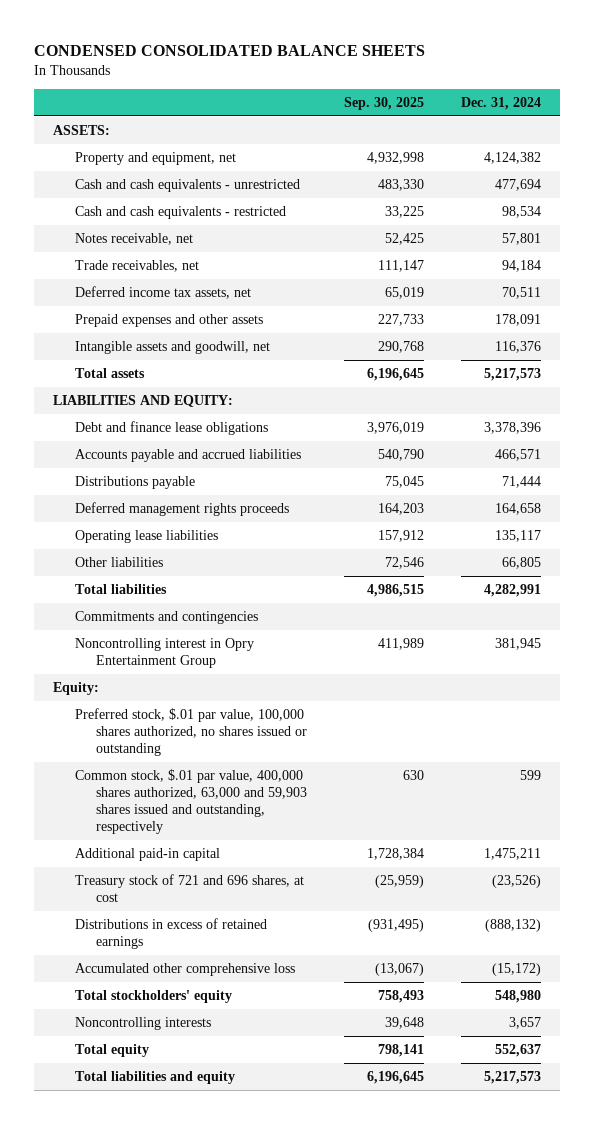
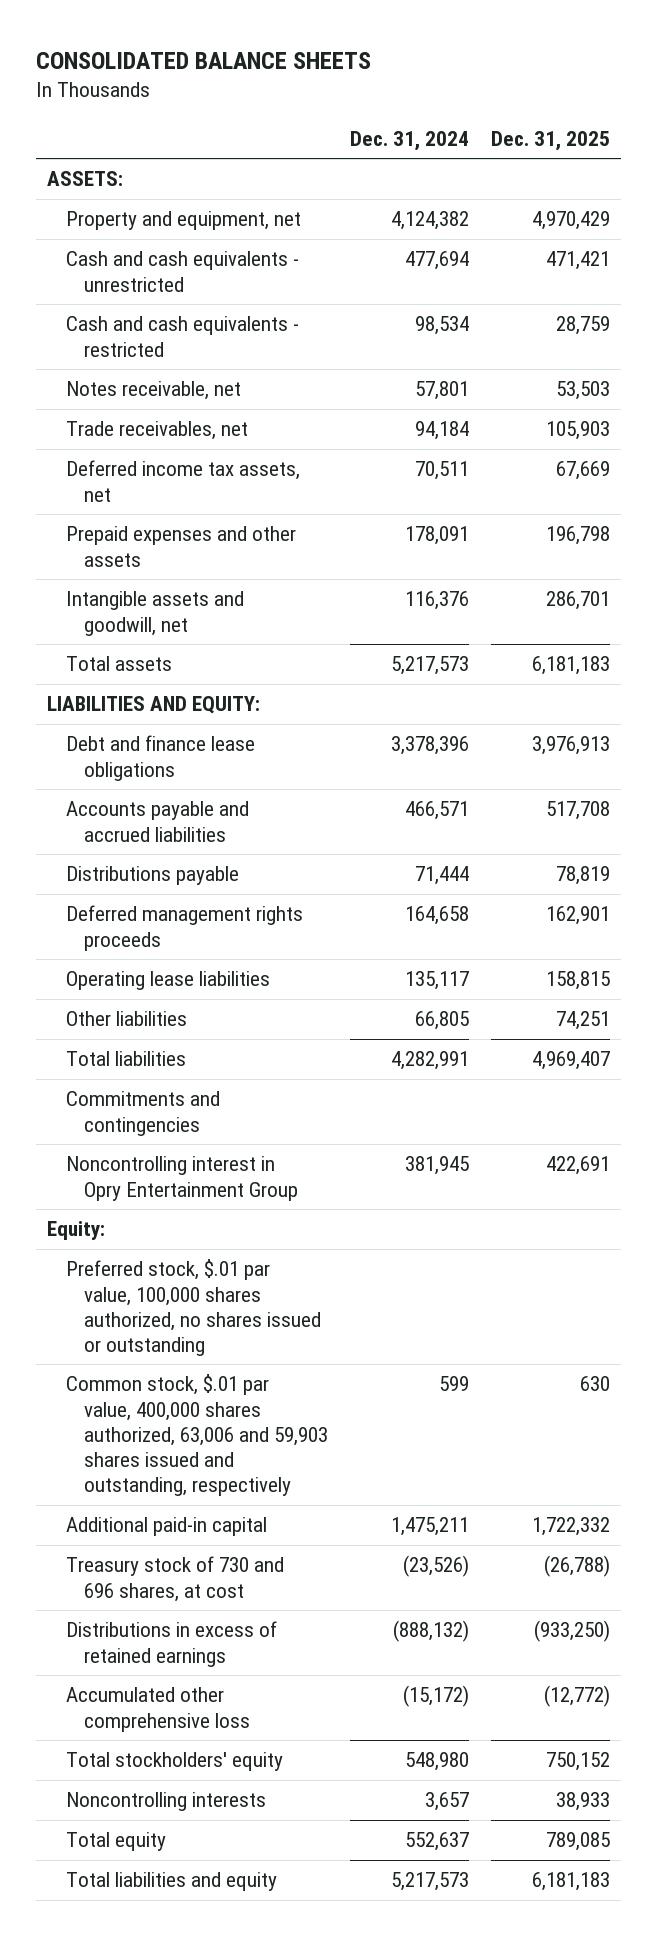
[34,45,426,57] CONDENSED CONSOLIDATED BALANCE SHEETS -> [36,51,372,69] CONSOLIDATED BALANCE SHEETS
[344,97,425,111] Sep. 30, 2025 -> none
none -> [491,130,611,151] Dec. 31, 2025
[74,768,308,835] Common stock, $.01 par value, 400,000 shares authorized, 63,000 and 59,903 shares issued and outstanding, respectively -> [65,1374,329,1497] Common stock, $.01 par value, 400,000 shares authorized, 63,006 and 59,903 shares issued and outstanding, respectively
[74,873,304,903] Treasury stock of 721 and 696 shares, at cost -> [65,1556,284,1602] Treasury stock of 730 and 696 shares, at cost

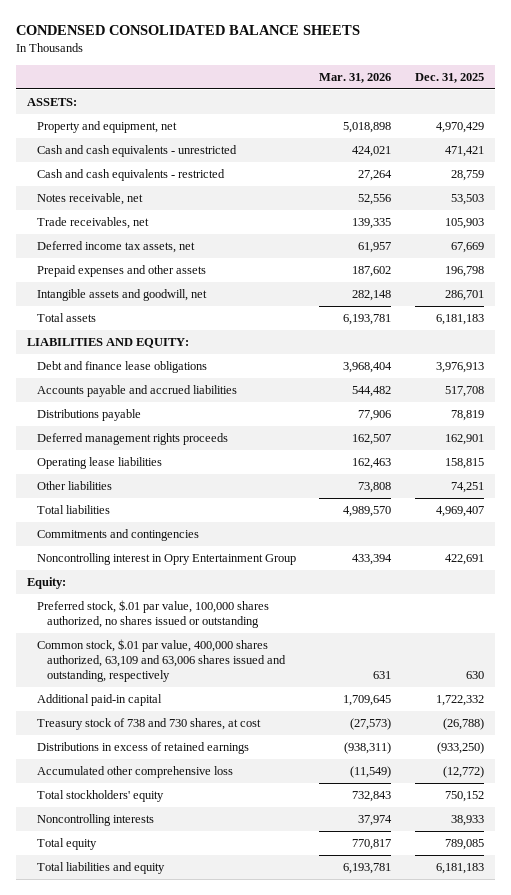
[36,51,372,69] CONSOLIDATED BALANCE SHEETS -> [15,25,360,36] CONDENSED CONSOLIDATED BALANCE SHEETS
[350,130,470,151] Dec. 31, 2024 -> none
none -> [319,72,392,83] Mar. 31, 2026
[65,1374,329,1497] Common stock, $.01 par value, 400,000 shares authorized, 63,006 and 59,903 shares issued and outstanding, respectively -> [37,638,286,683] Common stock, $.01 par value, 400,000 shares authorized, 63,109 and 63,006 shares issued and outstanding, respectively
[65,1556,284,1602] Treasury stock of 730 and 696 shares, at cost -> [37,717,262,730] Treasury stock of 738 and 730 shares, at cost

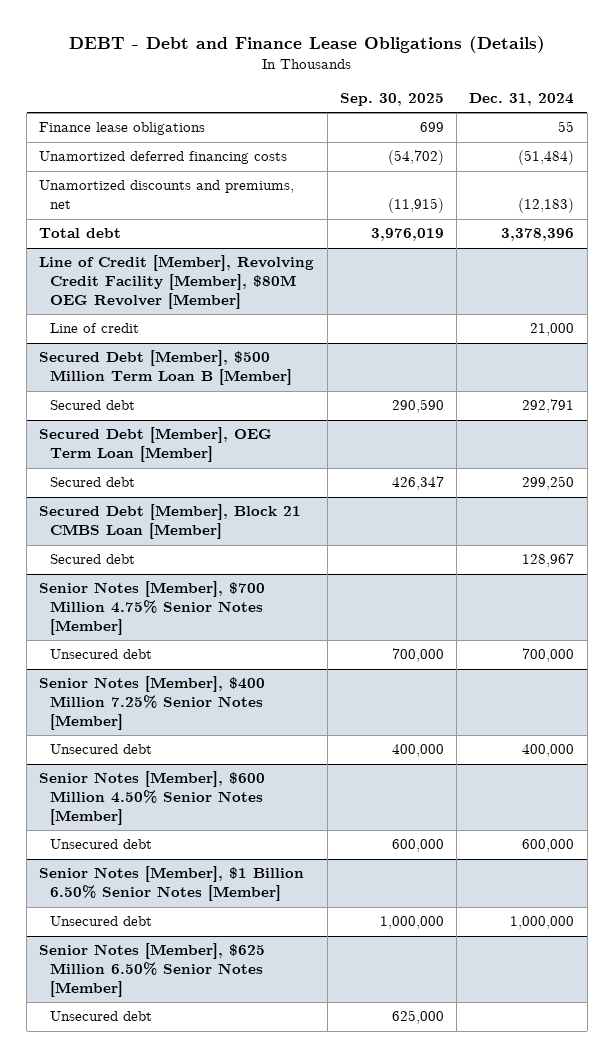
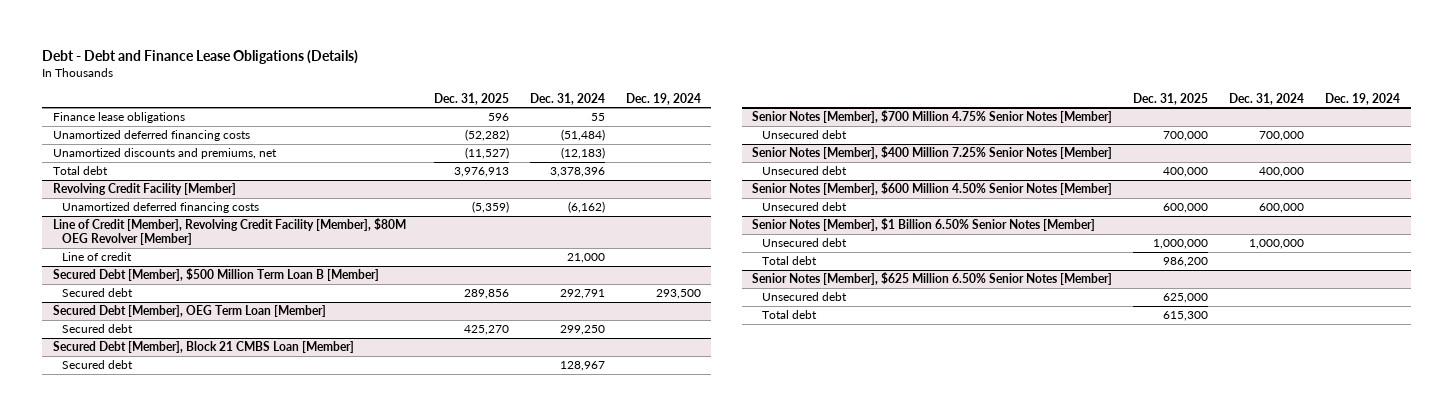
[68,36,545,54] DEBT - Debt and Finance Lease Obligations (Details) -> [42,50,359,65] Debt - Debt and Finance Lease Obligations (Details)
[339,92,444,106] Sep. 30, 2025 -> none
none -> [433,92,509,105] Dec. 31, 2025
none -> [625,92,701,105] Dec. 19, 2024
none -> [52,183,236,196] Revolving Credit Facility [Member]
none -> [62,202,260,214] Unamortized deferred financing costs
none -> [761,256,817,266] Total debt
none -> [761,310,817,320] Total debt

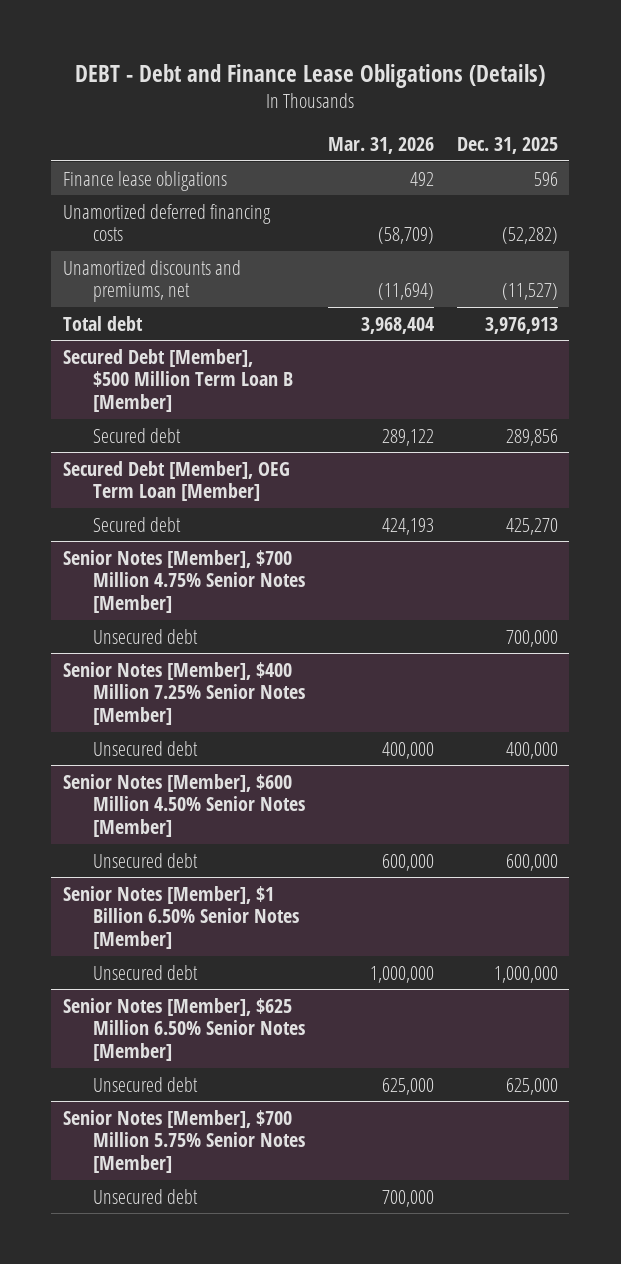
[42,50,359,65] Debt - Debt and Finance Lease Obligations (Details) -> [75,63,546,88] DEBT - Debt and Finance Lease Obligations (Details)
[529,92,605,105] Dec. 31, 2024 -> none
[625,92,701,105] Dec. 19, 2024 -> none
none -> [327,137,434,155] Mar. 31, 2026
[52,183,236,196] Revolving Credit Facility [Member] -> none
[62,202,260,214] Unamortized deferred financing costs -> none
[52,218,406,246] Line of Credit [Member], Revolving Credit Facility [Member], $80M OEG Revolver [Member] -> none
[62,252,133,262] Line of credit -> none
[52,341,354,354] Secured Debt [Member], Block 21 CMBS Loan [Member] -> none
[62,360,134,370] Secured debt -> none
[761,256,817,266] Total debt -> none
[761,310,817,320] Total debt -> none
none -> [62,1109,305,1174] Senior Notes [Member], $700 Million 5.75% Senior Notes [Member]
none -> [92,1188,198,1204] Unsecured debt

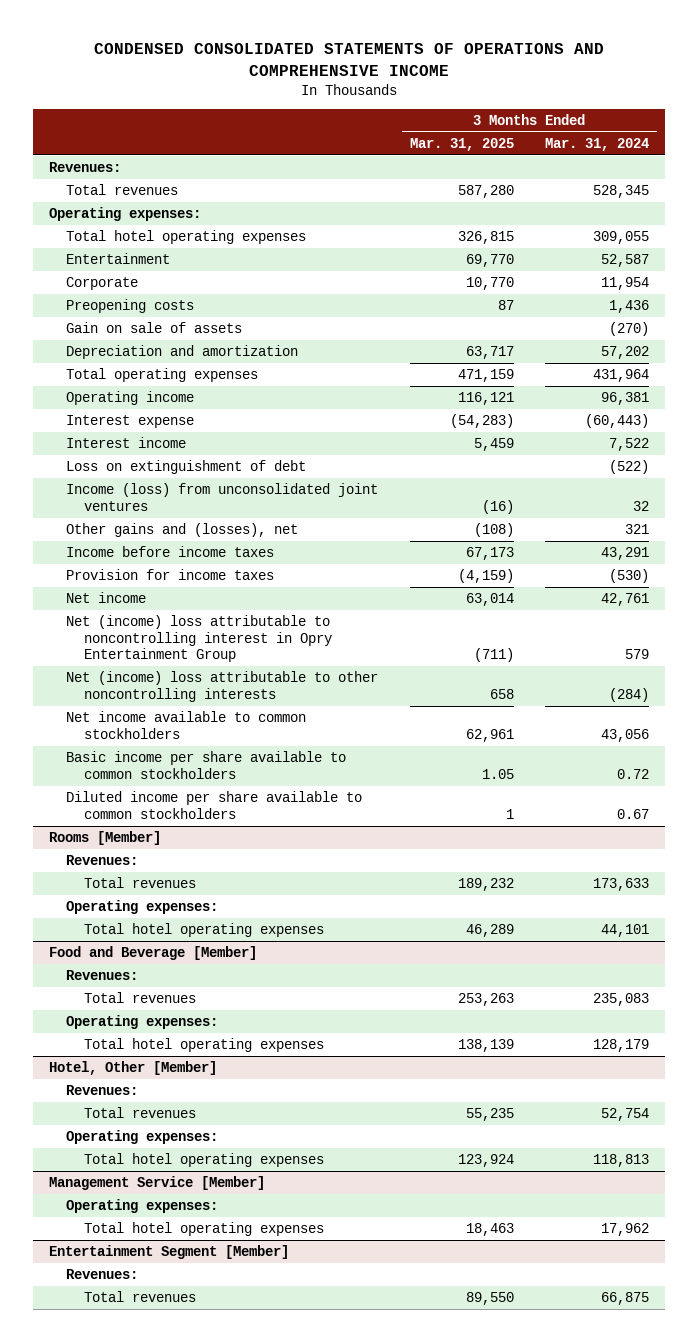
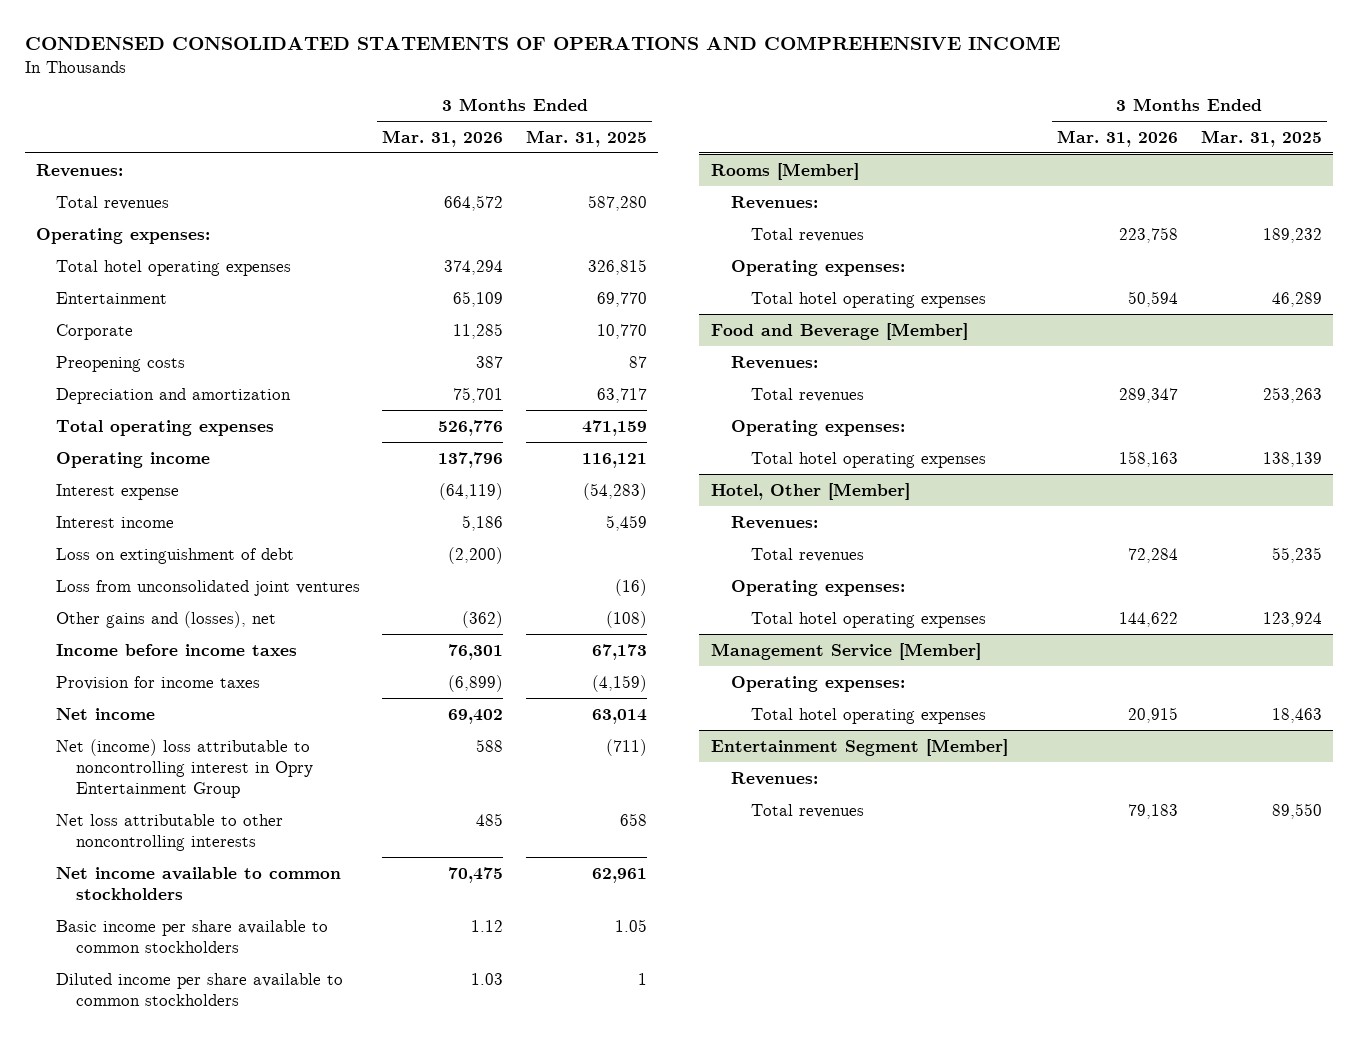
[545,137,650,151] Mar. 31, 2024 -> none
none -> [382,129,504,147] Mar. 31, 2026
[66,322,243,334] Gain on sale of assets -> none
[66,483,379,511] Income (loss) from unconsolidated joint ventures -> [56,579,361,596] Loss from unconsolidated joint ventures
[66,671,379,702] Net (income) loss attributable to other noncontrolling interests -> [56,813,284,851] Net loss attributable to other noncontrolling interests

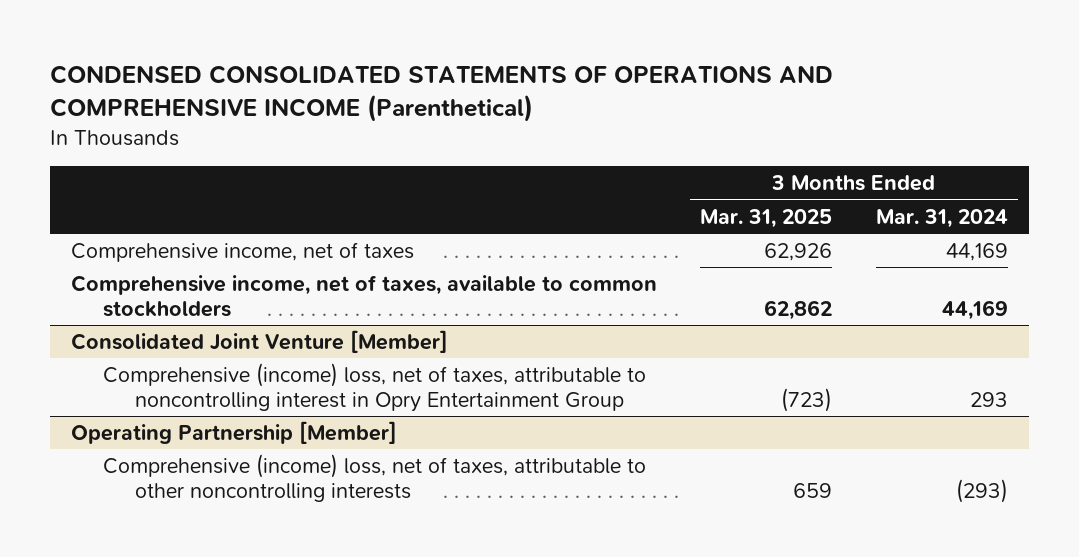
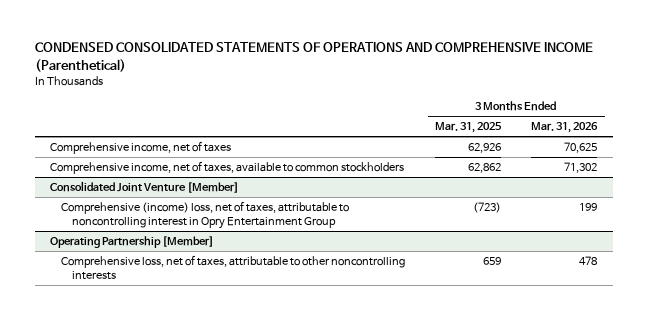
[875,208,1008,228] Mar. 31, 2024 -> none
none -> [531,122,599,134] Mar. 31, 2026
[103,453,647,502] Comprehensive (income) loss, net of taxes, attributable to other noncontrolling interests -> [61,255,406,281] Comprehensive loss, net of taxes, attributable to other noncontrolling interests

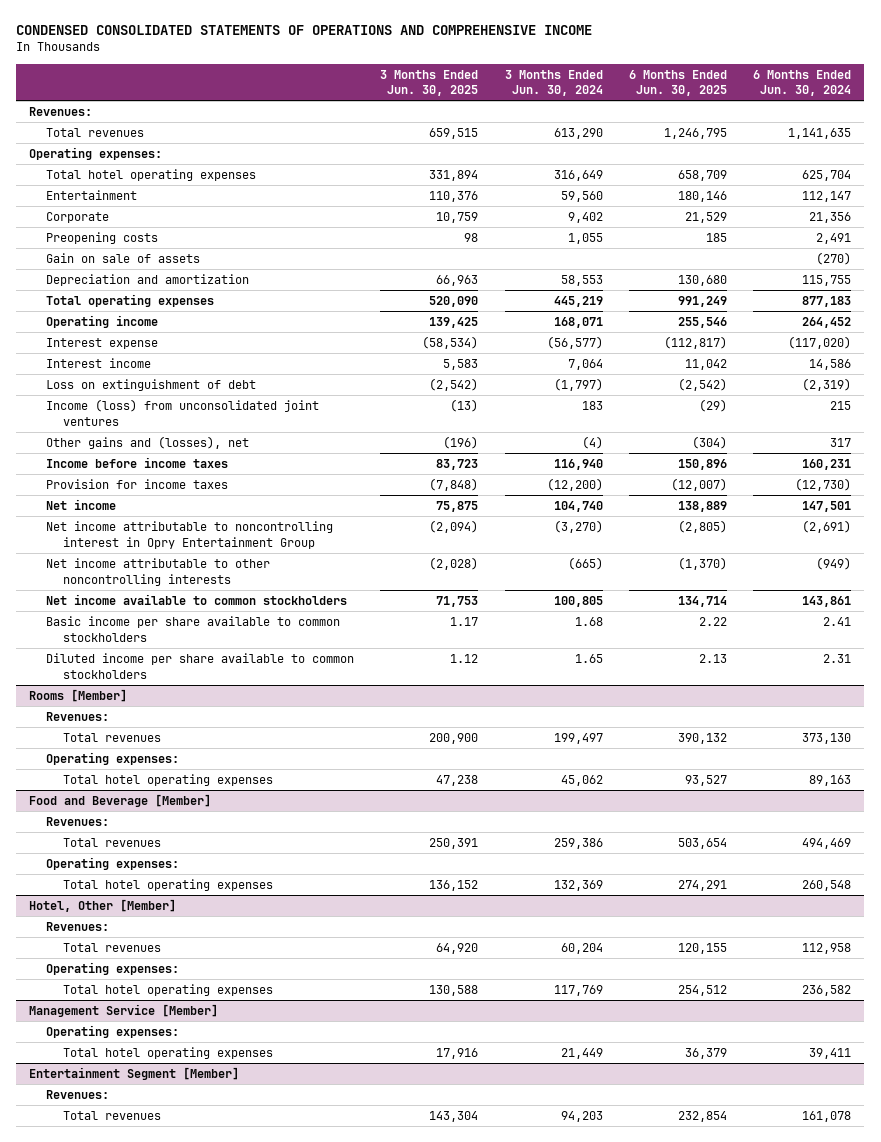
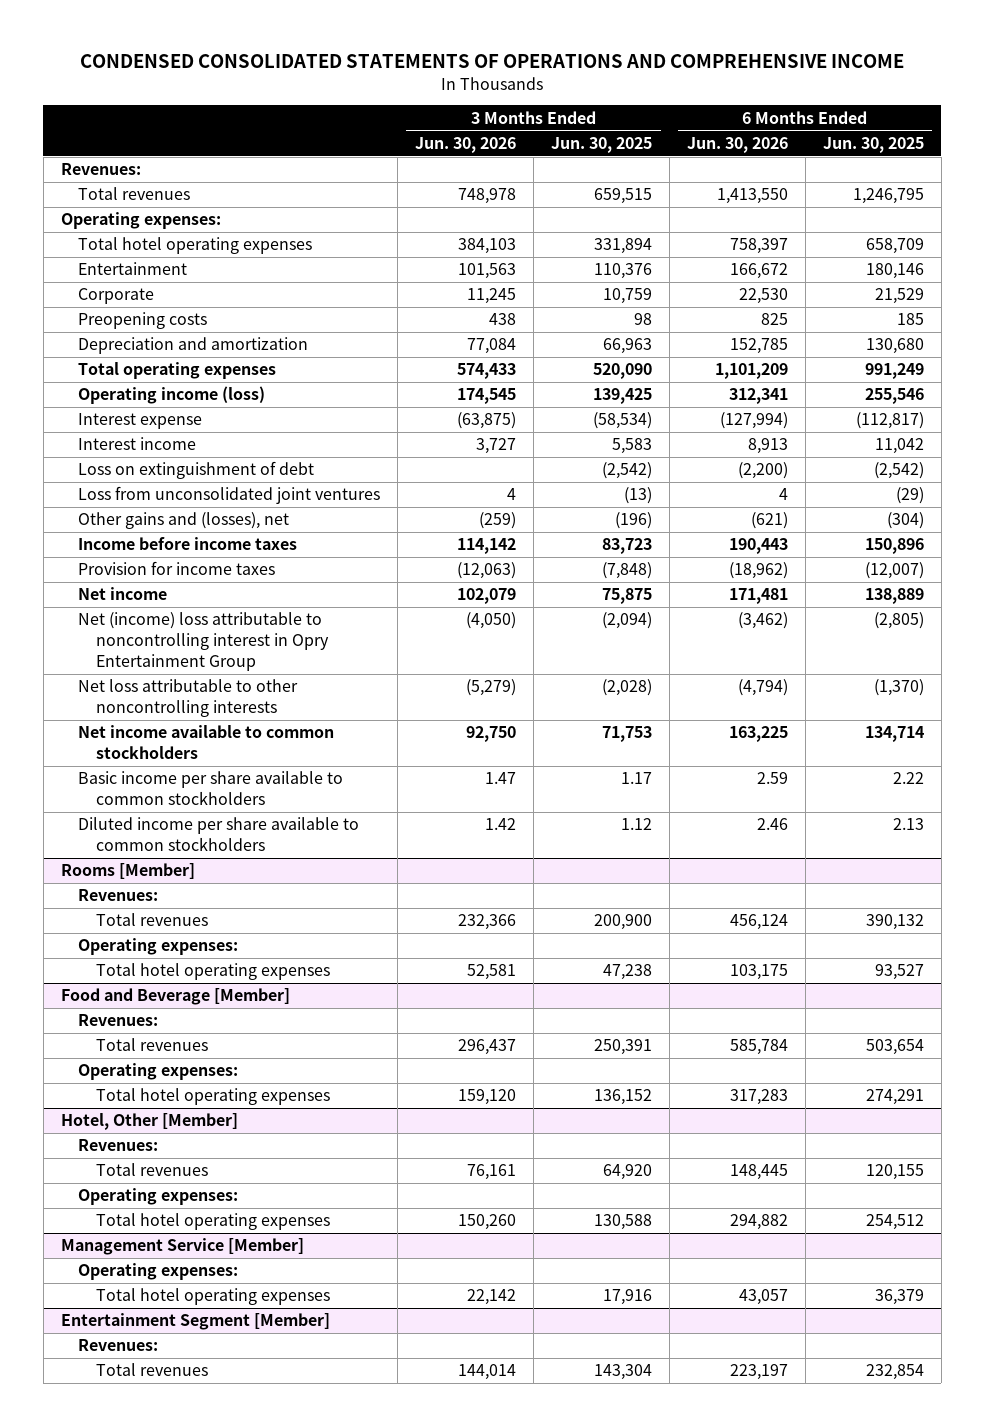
[504,69,603,97] 3 Months Ended Jun. 30, 2024 -> none
[753,69,852,97] 6 Months Ended Jun. 30, 2024 -> none
none -> [415,137,517,154] Jun. 30, 2026
none -> [686,137,788,154] Jun. 30, 2026
[46,253,201,264] Gain on sale of assets -> none
[46,315,159,329] Operating income -> [78,386,266,405] Operating income (loss)
[46,399,320,426] Income (loss) from unconsolidated joint ventures -> [78,486,381,505] Loss from unconsolidated joint ventures
[46,521,334,549] Net income attributable to noncontrolling interest in Opry Entertainment Group -> [78,612,329,671] Net (income) loss attributable to noncontrolling interest in Opry Entertainment Group
[46,558,271,586] Net income attributable to other noncontrolling interests -> [78,679,299,718] Net loss attributable to other noncontrolling interests

